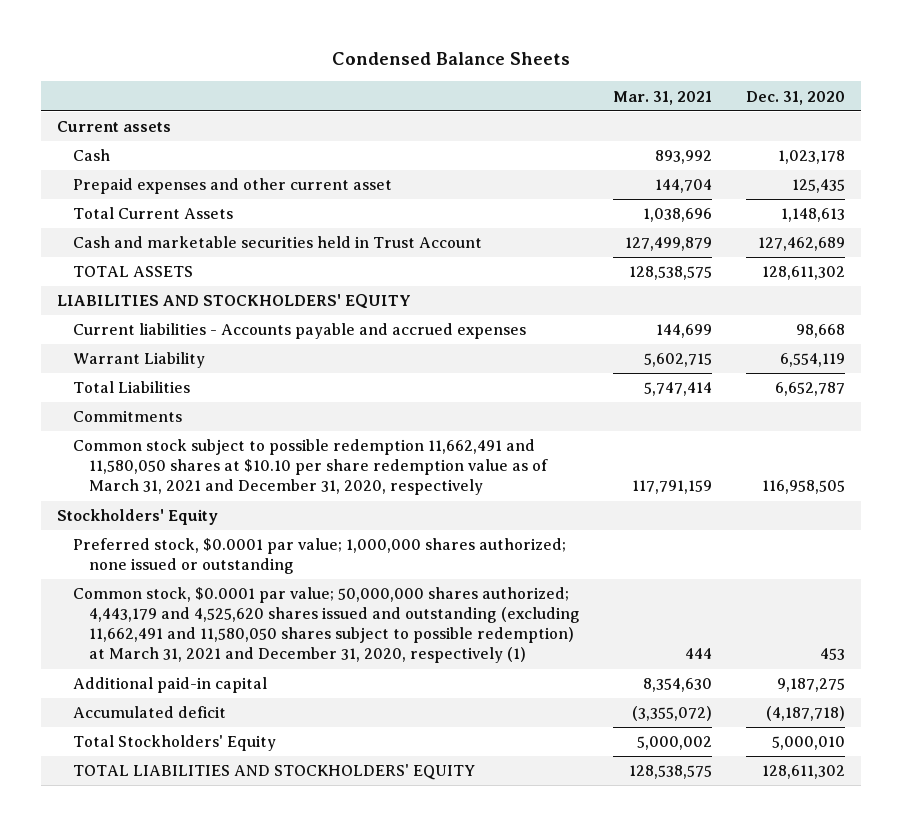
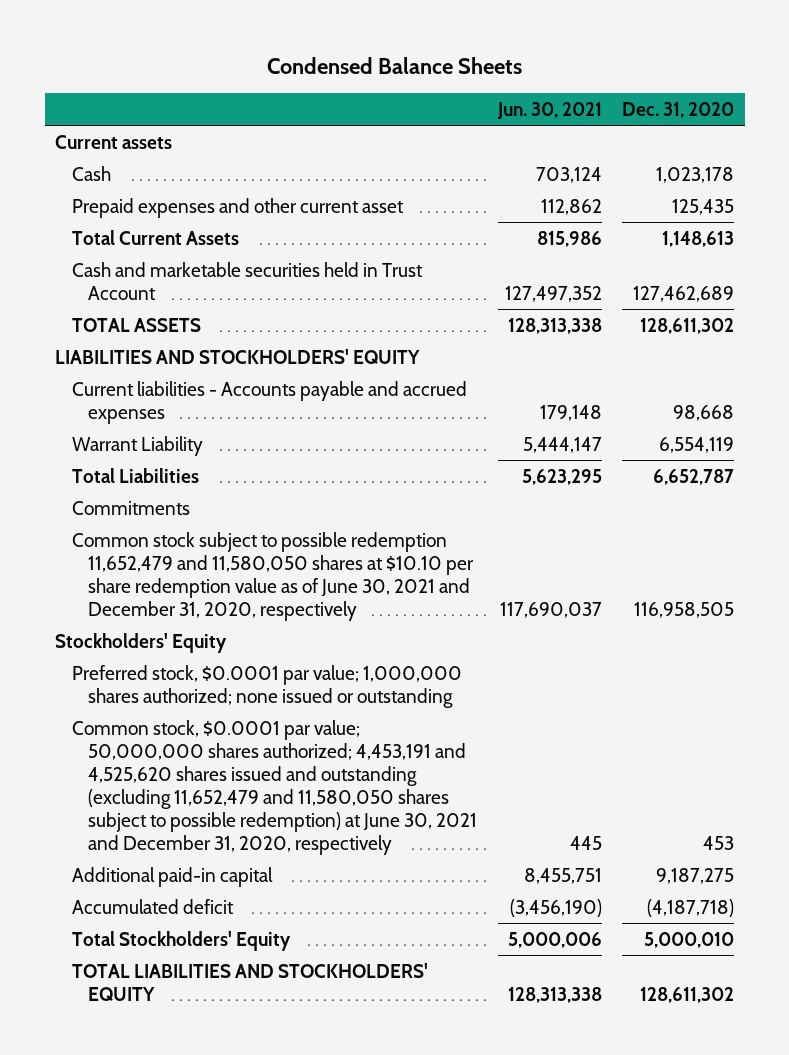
[613,90,713,105] Mar. 31, 2021 -> none
none -> [496,101,602,119] Jun. 30, 2021
[73,439,549,496] Common stock subject to possible redemption 11,662,491 and 11,580,050 shares at $10.10 per share redemption value as of March 31, 2021 and December 31, 2020, respectively -> [71,531,475,621] Common stock subject to possible redemption 11,652,479 and 11,580,050 shares at $10.10 per share redemption value as of June 30, 2021 and December 31, 2020, respectively
[73,587,581,664] Common stock, $0.0001 par value; 50,000,000 shares authorized; 4,443,179 and 4,525,620 shares issued and outstanding (excluding 11,662,491 and 11,580,050 shares subject to possible redemption) at March 31, 2021 and December 31, 2020, respectively (1) -> [71,719,478,855] Common stock, $0.0001 par value; 50,000,000 shares authorized; 4,453,191 and 4,525,620 shares issued and outstanding (excluding 11,652,479 and 11,580,050 shares subject to possible redemption) at June 30, 2021 and December 31, 2020, respectively

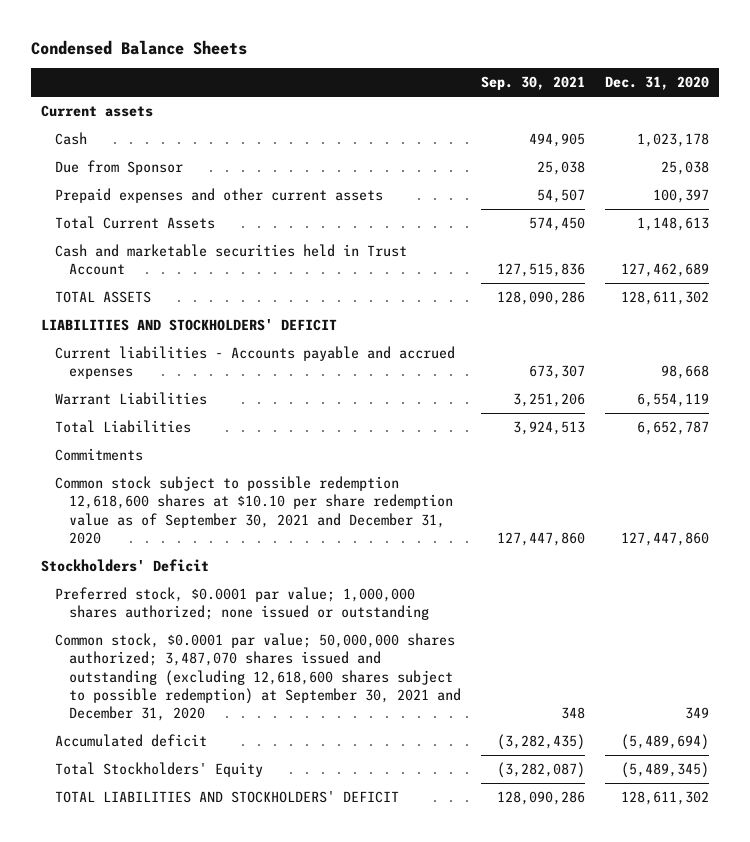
[496,101,602,119] Jun. 30, 2021 -> none
none -> [480,76,585,91] Sep. 30, 2021
none -> [55,160,184,176] Due from Sponsor
[71,197,404,218] Prepaid expenses and other current asset -> [55,188,384,204] Prepaid expenses and other current assets
[672,198,735,215] 125,435 -> [652,189,709,204] 100,397
[54,348,420,364] LIABILITIES AND STOCKHOLDERS' EQUITY -> [41,319,338,332] LIABILITIES AND STOCKHOLDERS' DEFICIT
[71,435,203,456] Warrant Liability -> [55,392,208,406] Warrant Liabilities
[71,531,475,621] Common stock subject to possible redemption 11,652,479 and 11,580,050 shares at $10.10 per share redemption value as of June 30, 2021 and December 31, 2020, respectively -> [55,476,453,544] Common stock subject to possible redemption 12,618,600 shares at $10.10 per share redemption value as of September 30, 2021 and December 31, 2020
[634,601,735,618] 116,958,505 -> [620,531,709,546] 127,447,860
[54,632,227,653] Stockholders' Equity -> [41,559,210,573] Stockholders' Deficit
[71,866,273,887] Additional paid-in capital -> none
[71,719,478,855] Common stock, $0.0001 par value; 50,000,000 shares authorized; 4,453,191 and 4,525,620 shares issued and outstanding (excluding 11,652,479 and 11,580,050 shares subject to possible redemption) at June 30, 2021 and December 31, 2020, respectively -> [55,633,461,721] Common stock, $0.0001 par value; 50,000,000 shares authorized; 3,487,070 shares issued and outstanding (excluding 12,618,600 shares subject to possible redemption) at September 30, 2021 and December 31, 2020
[703,835,735,850] 453 -> [684,706,709,719] 349
[647,898,735,917] (4,187,718) -> [620,734,709,751] (5,489,694)
[644,931,735,948] 5,000,010 -> [620,762,709,779] (5,489,345)
[71,962,428,1001] TOTAL LIABILITIES AND STOCKHOLDERS' EQUITY -> [55,791,400,804] TOTAL LIABILITIES AND STOCKHOLDERS' DEFICIT

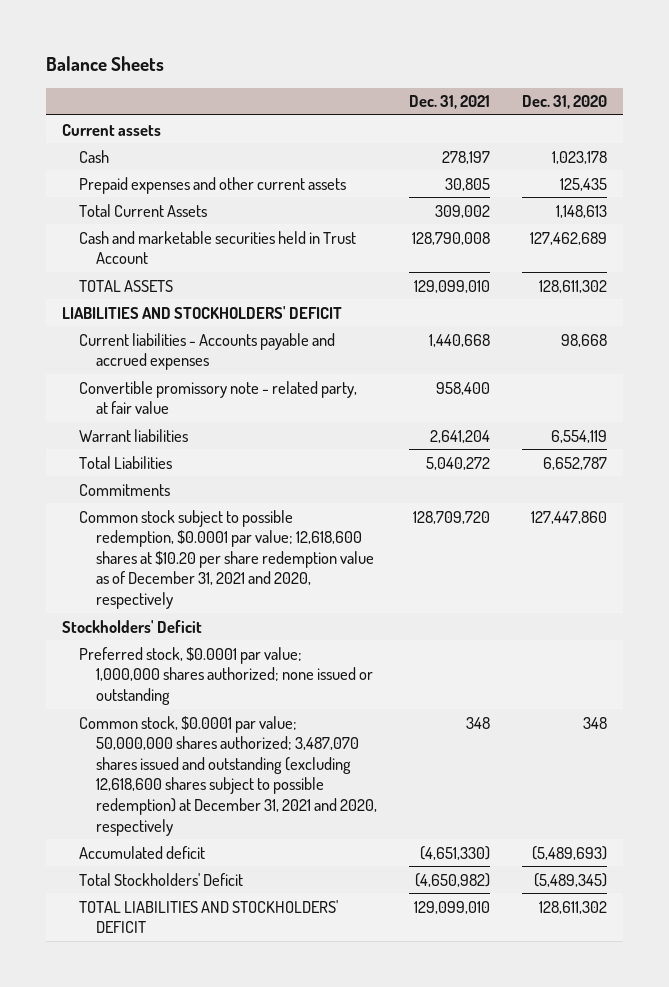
[31,39,248,55] Condensed Balance Sheets -> [45,56,164,72] Balance Sheets
[480,76,585,91] Sep. 30, 2021 -> none
none -> [408,95,490,110] Dec. 31, 2021
[55,160,184,176] Due from Sponsor -> none
[652,189,709,204] 100,397 -> [560,177,608,191] 125,435
none -> [78,380,357,415] Convertible promissory note - related party, at fair value
[55,392,208,406] Warrant Liabilities -> [78,428,188,442] Warrant liabilities
[55,476,453,544] Common stock subject to possible redemption 12,618,600 shares at $10.10 per share redemption value as of September 30, 2021 and December 31, 2020 -> [78,509,374,610] Common stock subject to possible redemption, $0.0001 par value; 12,618,600 shares at $10.20 per share redemption value as of December 31, 2021 and 2020, respectively
[55,633,461,721] Common stock, $0.0001 par value; 50,000,000 shares authorized; 3,487,070 shares issued and outstanding (excluding 12,618,600 shares subject to possible redemption) at September 30, 2021 and December 31, 2020 -> [78,715,377,836] Common stock, $0.0001 par value; 50,000,000 shares authorized; 3,487,070 shares issued and outstanding (excluding 12,618,600 shares subject to possible redemption) at December 31, 2021 and 2020, respectively
[684,706,709,719] 349 -> [583,716,608,729] 348
[620,734,709,751] (5,489,694) -> [532,845,608,860] (5,489,693)
[55,762,264,778] Total Stockholders' Equity -> [78,872,243,886] Total Stockholders' Deficit

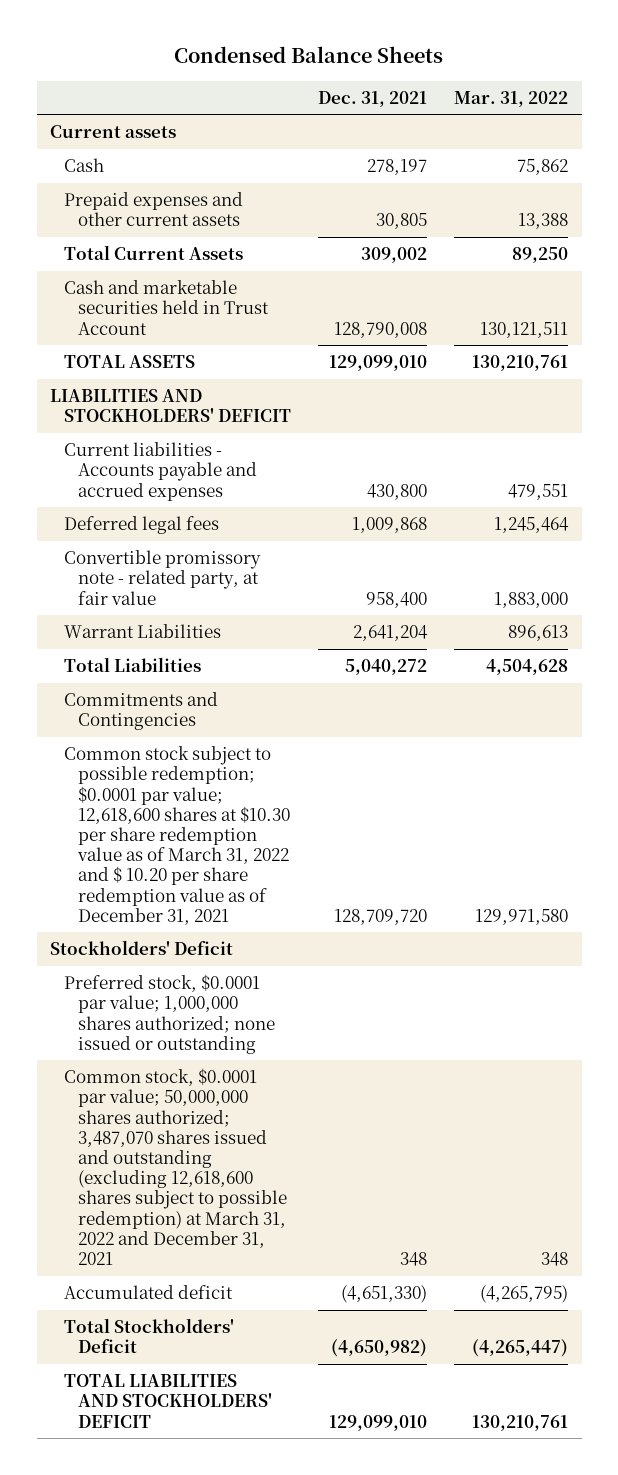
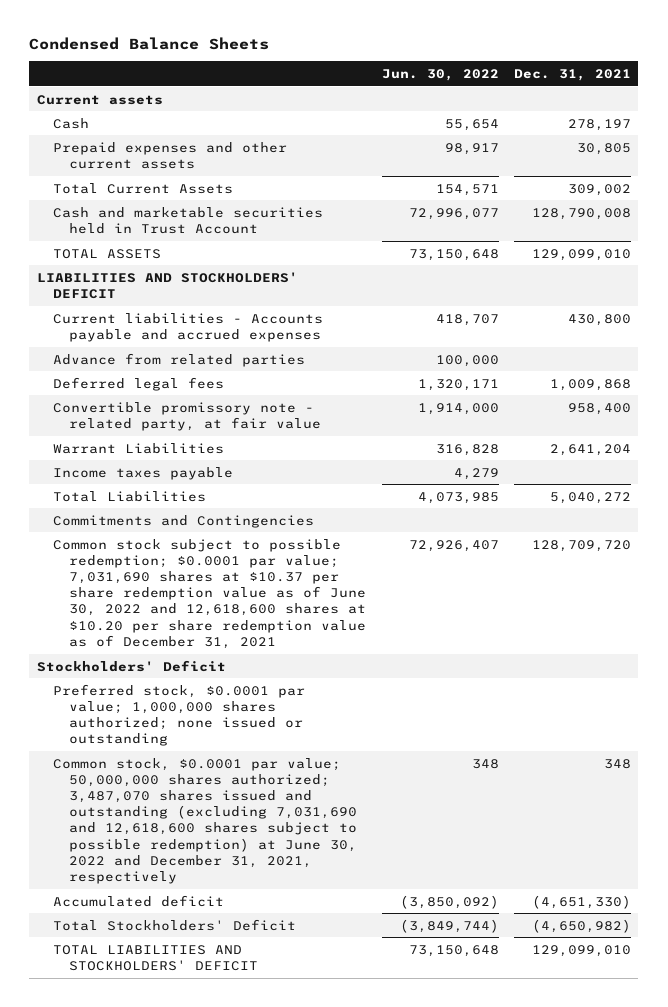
[454,90,569,107] Mar. 31, 2022 -> none
none -> [381,68,499,81] Jun. 30, 2022
none -> [53,352,306,367] Advance from related parties
none -> [53,466,234,480] Income taxes payable
[64,746,290,925] Common stock subject to possible redemption; $0.0001 par value; 12,618,600 shares at $10.30 per share redemption value as of March 31, 2022 and $ 10.20 per share redemption value as of December 31, 2021 -> [53,538,367,649] Common stock subject to possible redemption; $0.0001 par value; 7,031,690 shares at $10.37 per share redemption value as of June 30, 2022 and 12,618,600 shares at $10.20 per share redemption value as of December 31, 2021
[64,1068,287,1265] Common stock, $0.0001 par value; 50,000,000 shares authorized; 3,487,070 shares issued and outstanding (excluding 12,618,600 shares subject to possible redemption) at March 31, 2022 and December 31, 2021 -> [53,757,358,885] Common stock, $0.0001 par value; 50,000,000 shares authorized; 3,487,070 shares issued and outstanding (excluding 7,031,690 and 12,618,600 shares subject to possible redemption) at June 30, 2022 and December 31, 2021, respectively

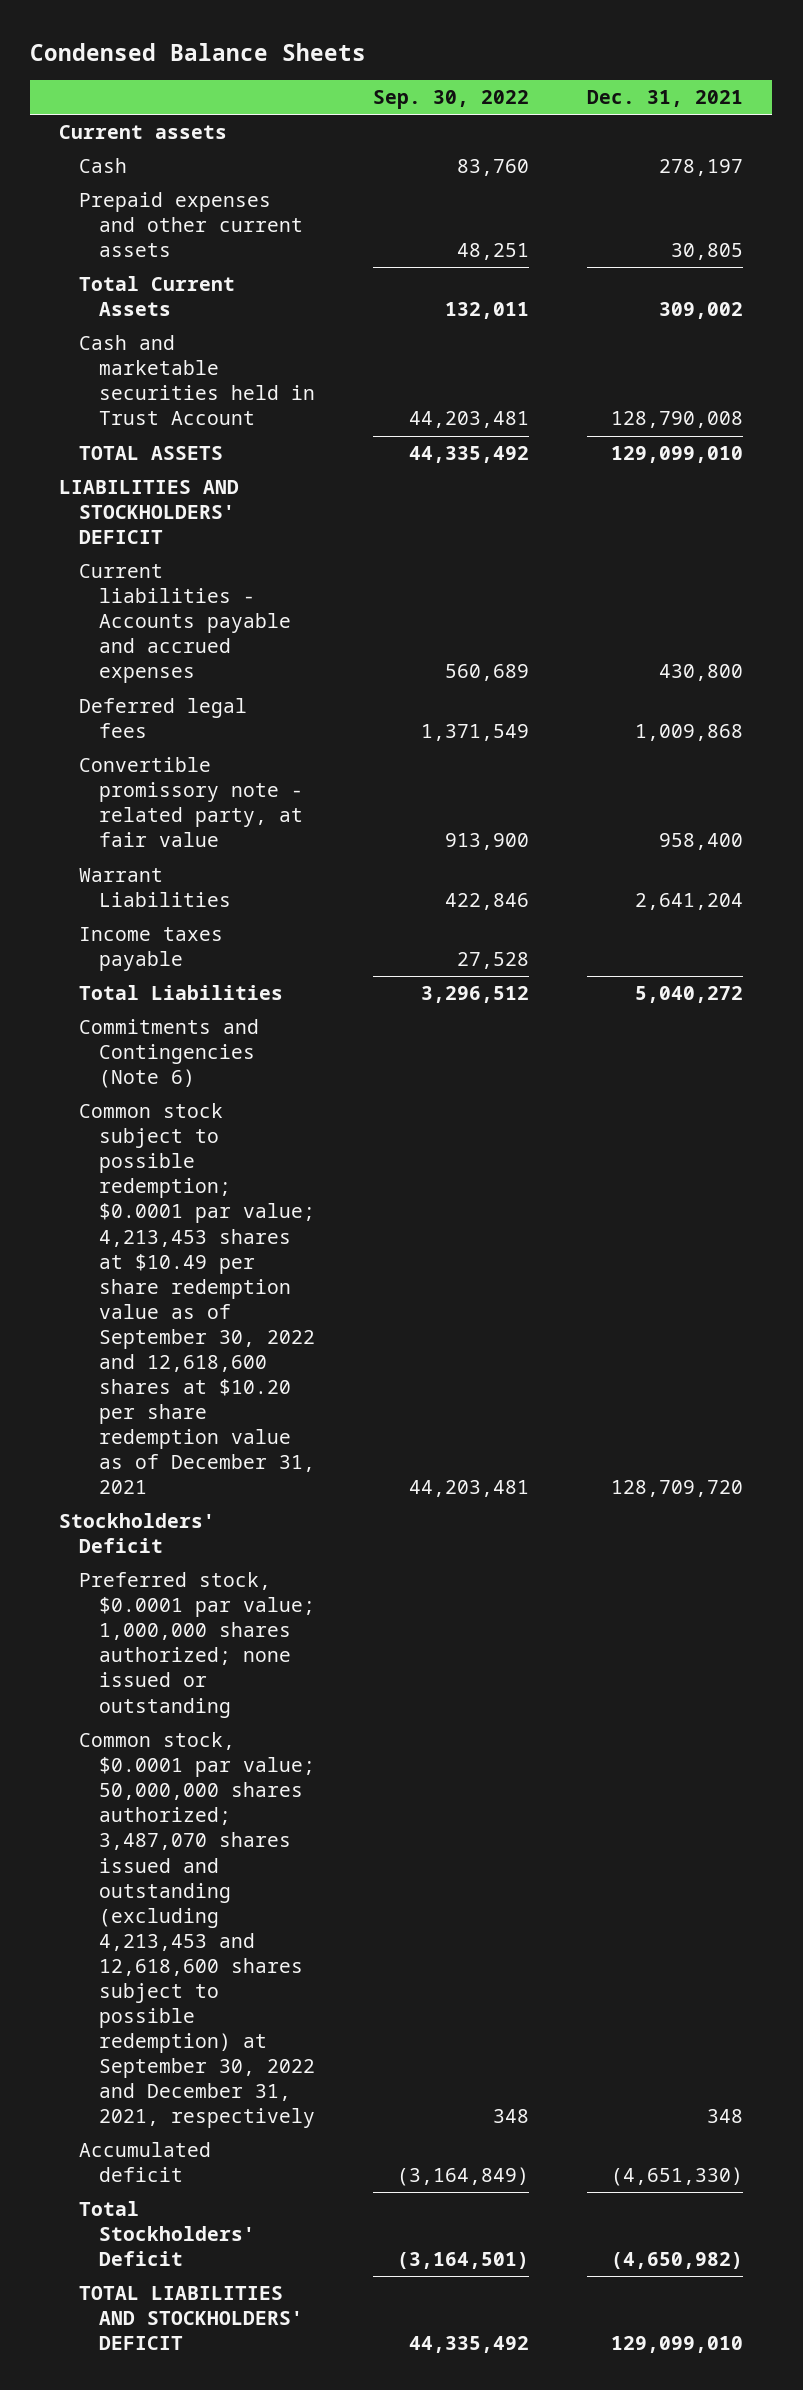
[381,68,499,81] Jun. 30, 2022 -> none
none -> [373,90,530,110] Sep. 30, 2022
[53,352,306,367] Advance from related parties -> none
[53,514,315,528] Commitments and Contingencies -> [79,1019,260,1089] Commitments and Contingencies (Note 6)
[53,538,367,649] Common stock subject to possible redemption; $0.0001 par value; 7,031,690 shares at $10.37 per share redemption value as of June 30, 2022 and 12,618,600 shares at $10.20 per share redemption value as of December 31, 2021 -> [79,1103,316,1495] Common stock subject to possible redemption; $0.0001 par value; 4,213,453 shares at $10.49 per share redemption value as of September 30, 2022 and 12,618,600 shares at $10.20 per share redemption value as of December 31, 2021
[53,757,358,885] Common stock, $0.0001 par value; 50,000,000 shares authorized; 3,487,070 shares issued and outstanding (excluding 7,031,690 and 12,618,600 shares subject to possible redemption) at June 30, 2022 and December 31, 2021, respectively -> [79,1732,316,2129] Common stock, $0.0001 par value; 50,000,000 shares authorized; 3,487,070 shares issued and outstanding (excluding 4,213,453 and 12,618,600 shares subject to possible redemption) at September 30, 2022 and December 31, 2021, respectively

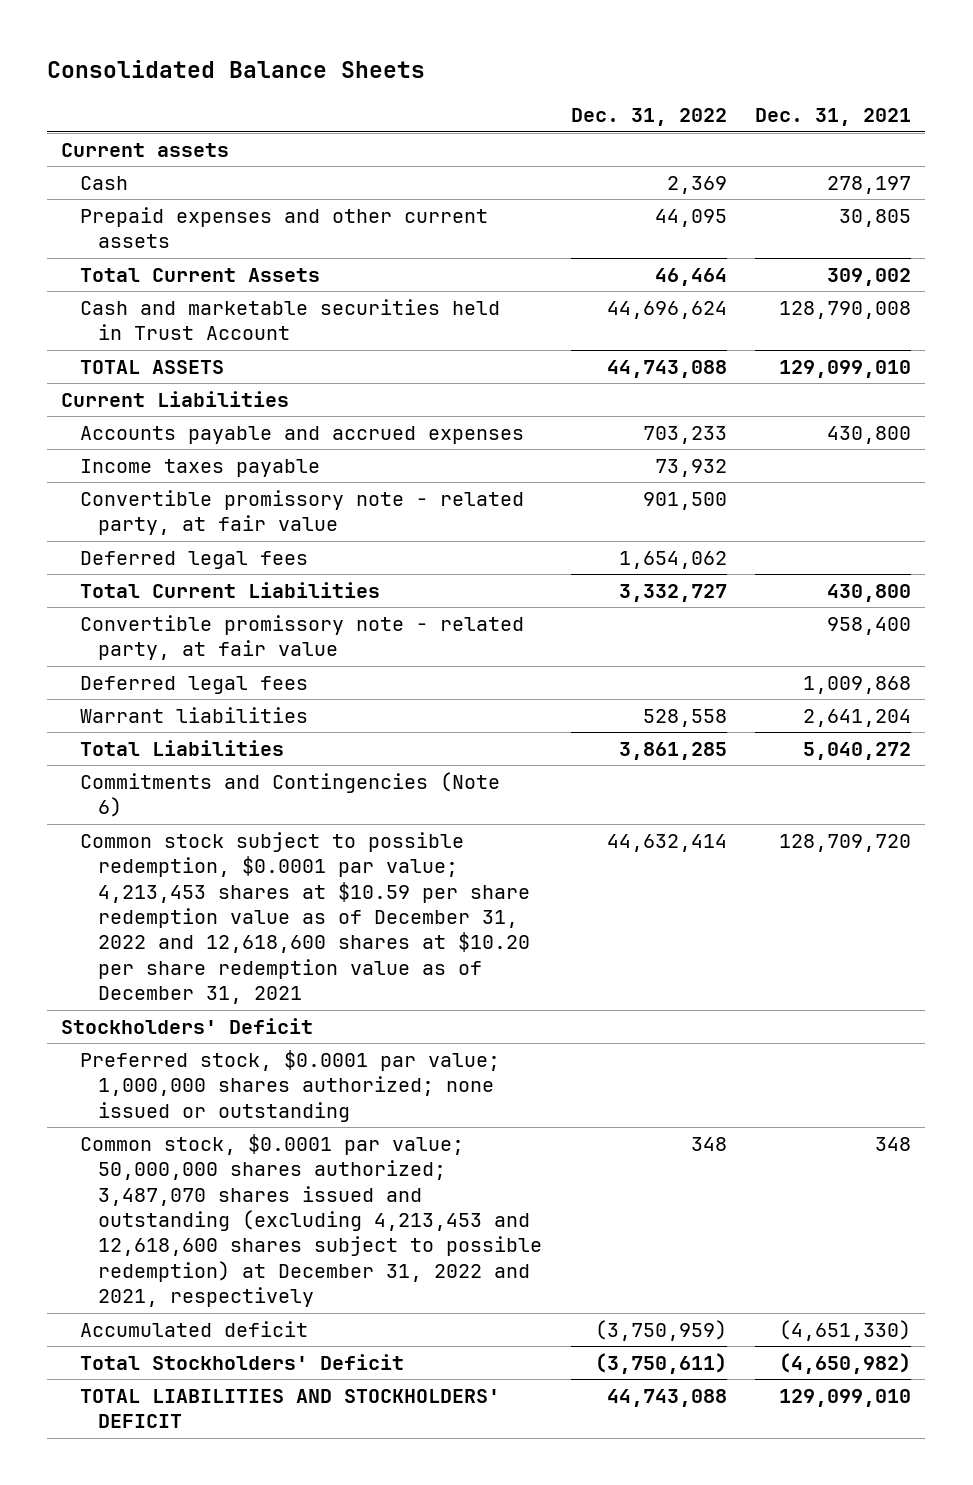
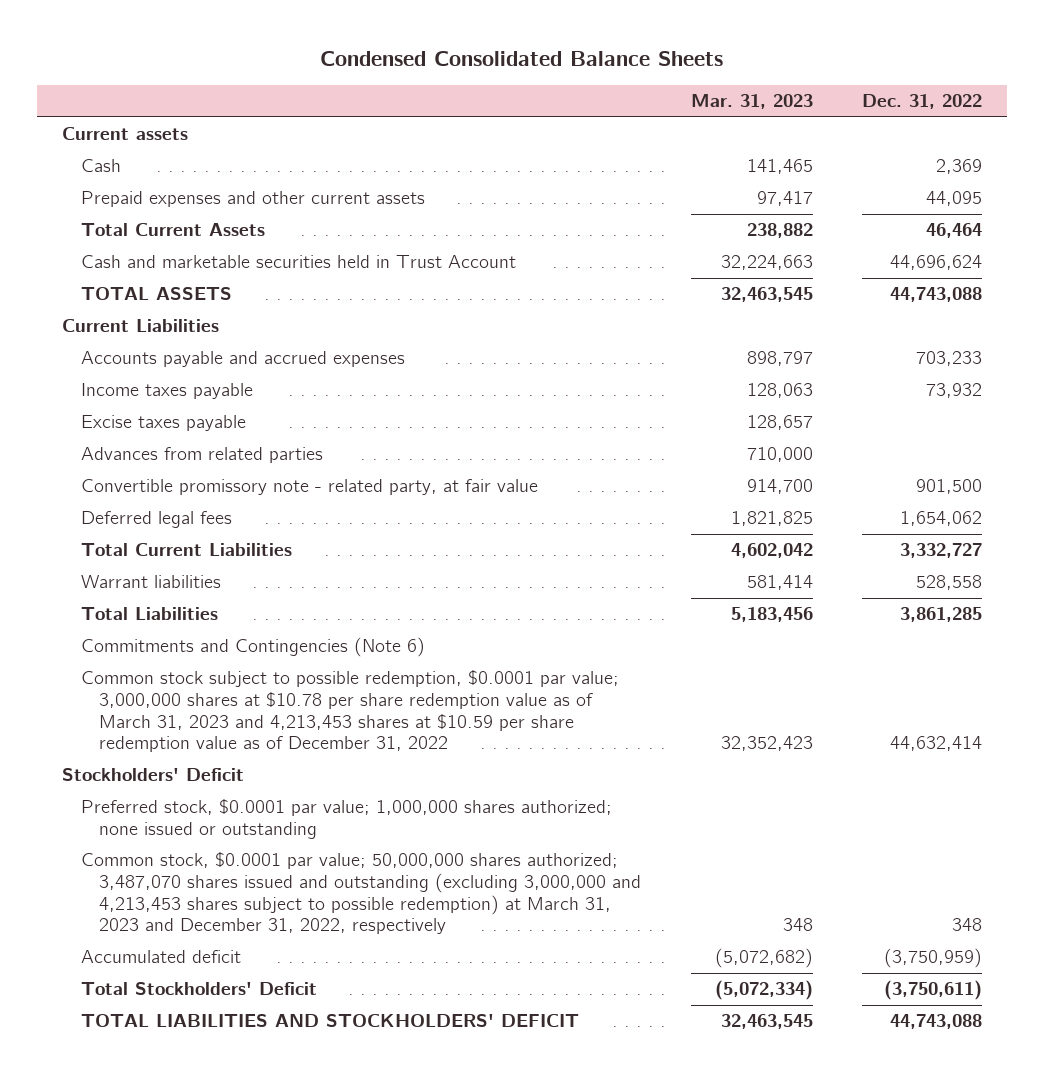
[47,60,426,79] Consolidated Balance Sheets -> [320,51,724,67] Condensed Consolidated Balance Sheets
[755,108,912,127] Dec. 31, 2021 -> none
none -> [690,94,813,110] Mar. 31, 2023
none -> [80,415,246,432] Excise taxes payable
none -> [80,447,323,464] Advances from related parties
[79,615,524,661] Convertible promissory note - related party, at fair value -> none
[79,676,308,695] Deferred legal fees -> none
[79,832,531,1005] Common stock subject to possible redemption, $0.0001 par value; 4,213,453 shares at $10.59 per share redemption value as of December 31, 2022 and 12,618,600 shares at $10.20 per share redemption value as of December 31, 2021 -> [80,670,619,753] Common stock subject to possible redemption, $0.0001 par value; 3,000,000 shares at $10.78 per share redemption value as of March 31, 2023 and 4,213,453 shares at $10.59 per share redemption value as of December 31, 2022
[79,1134,543,1308] Common stock, $0.0001 par value; 50,000,000 shares authorized; 3,487,070 shares issued and outstanding (excluding 4,213,453 and 12,618,600 shares subject to possible redemption) at December 31, 2022 and 2021, respectively -> [80,852,641,935] Common stock, $0.0001 par value; 50,000,000 shares authorized; 3,487,070 shares issued and outstanding (excluding 3,000,000 and 4,213,453 shares subject to possible redemption) at March 31, 2023 and December 31, 2022, respectively

